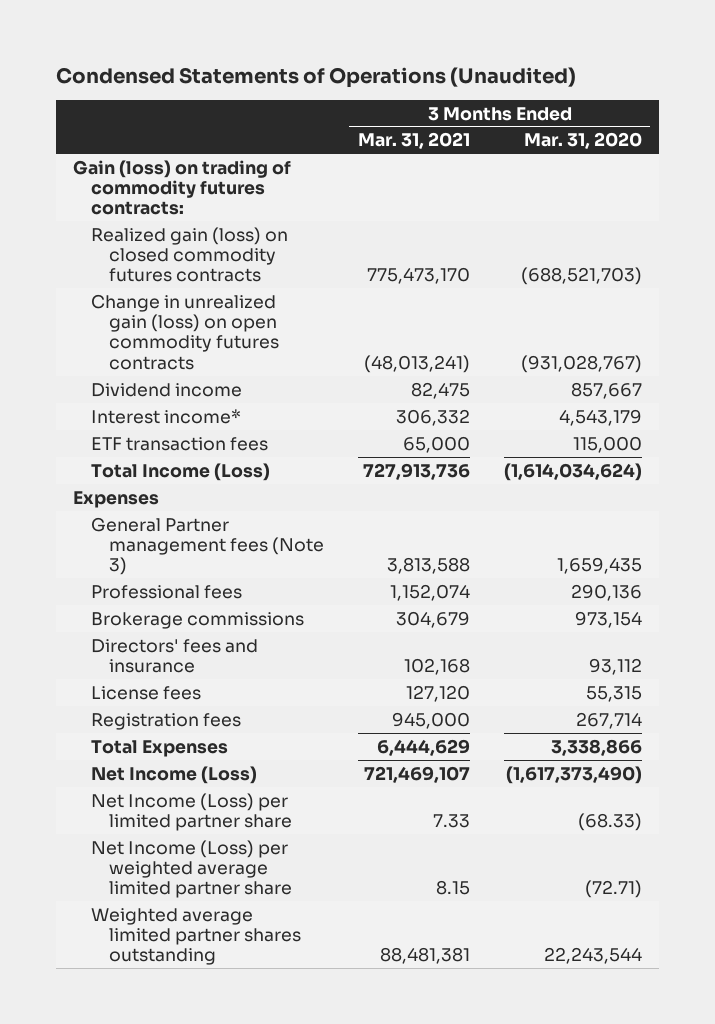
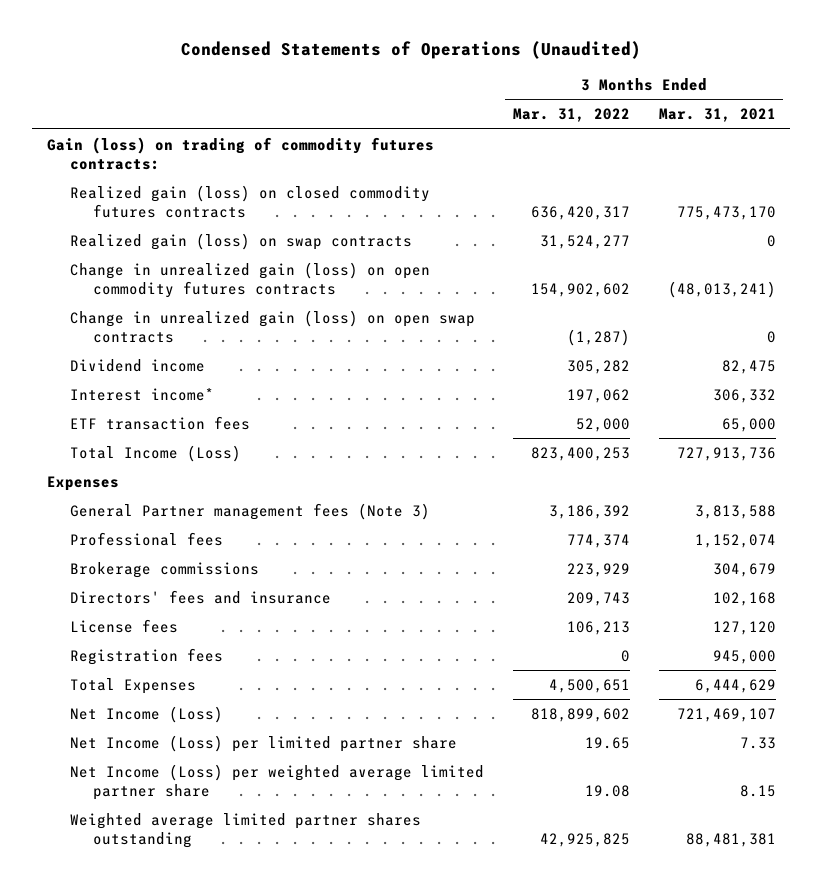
[523,132,642,150] Mar. 31, 2020 -> none
none -> [512,108,630,123] Mar. 31, 2022
none -> [69,232,412,250] Realized gain (loss) on swap contracts
none -> [69,309,475,343] Change in unrealized gain (loss) on open swap contracts

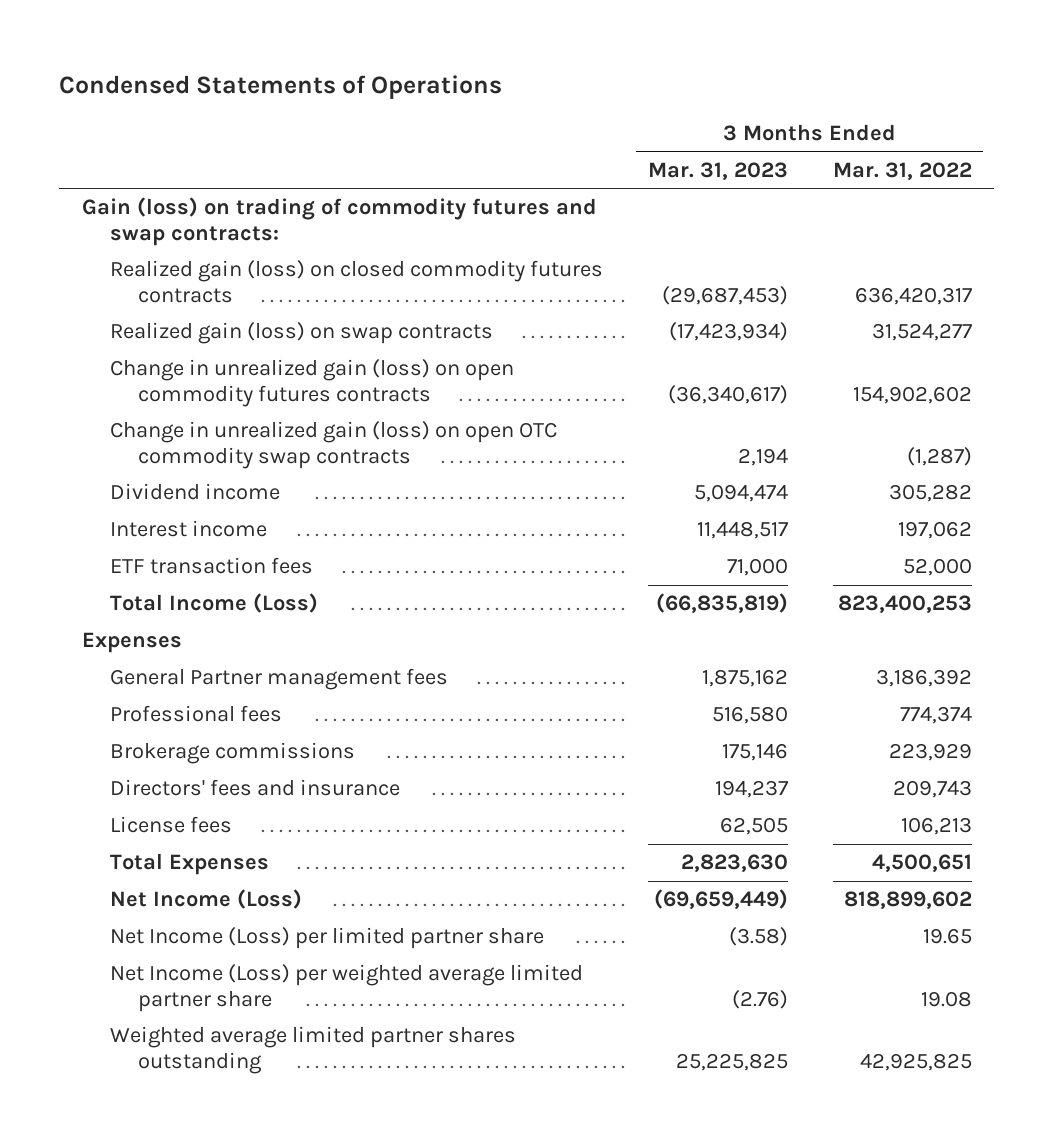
[181,41,642,60] Condensed Statements of Operations (Unaudited) -> [59,74,503,99] Condensed Statements of Operations
[658,108,776,123] Mar. 31, 2021 -> none
none -> [647,161,788,180] Mar. 31, 2023
[46,136,434,170] Gain (loss) on trading of commodity futures contracts: -> [81,197,597,246] Gain (loss) on trading of commodity futures and swap contracts:
[69,309,475,343] Change in unrealized gain (loss) on open swap contracts -> [109,421,557,469] Change in unrealized gain (loss) on open OTC commodity swap contracts
[69,387,214,401] Interest income* -> [109,520,267,538] Interest income
[69,502,430,520] General Partner management fees (Note 3) -> [109,668,448,691] General Partner management fees
[69,647,223,665] Registration fees -> none

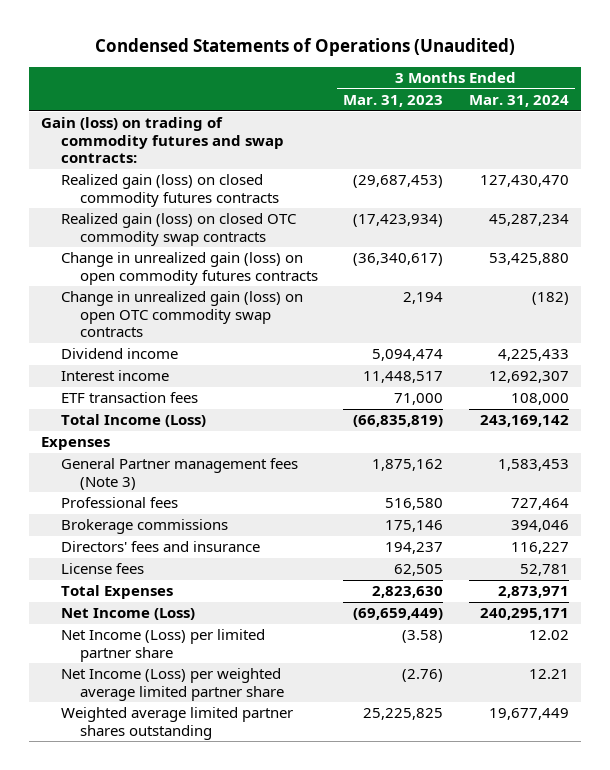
[59,74,503,99] Condensed Statements of Operations -> [95,38,516,57] Condensed Statements of Operations (Unaudited)
[832,161,972,180] Mar. 31, 2022 -> none
none -> [468,95,569,108] Mar. 31, 2024
[109,322,493,345] Realized gain (loss) on swap contracts -> [60,213,297,246] Realized gain (loss) on closed OTC commodity swap contracts
[109,668,448,691] General Partner management fees -> [60,458,298,490] General Partner management fees (Note 3)

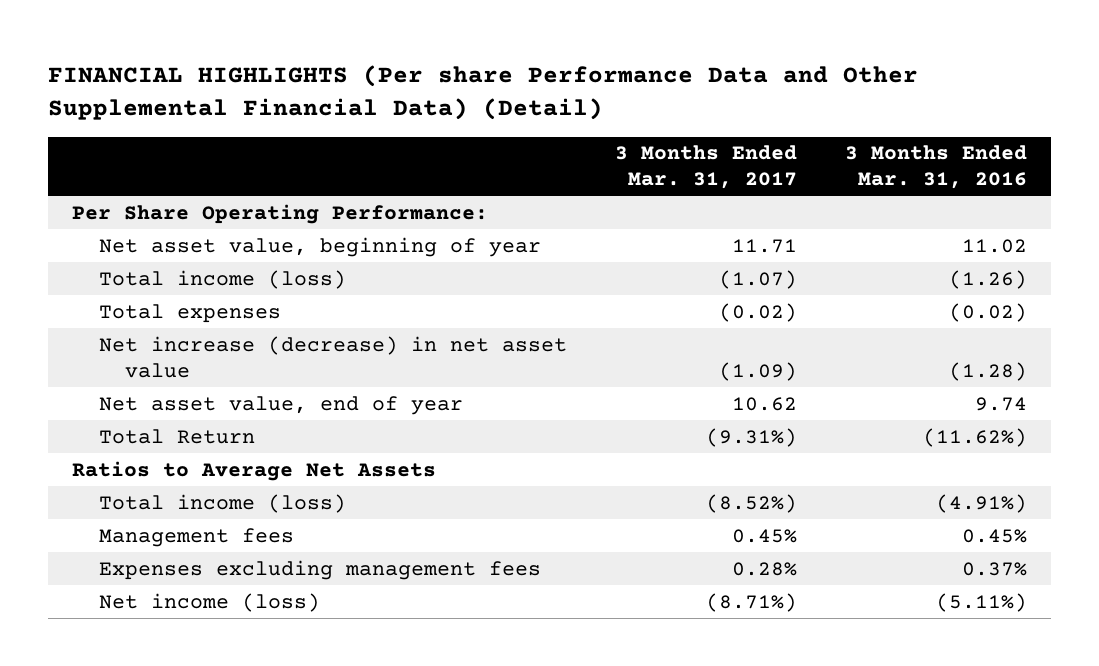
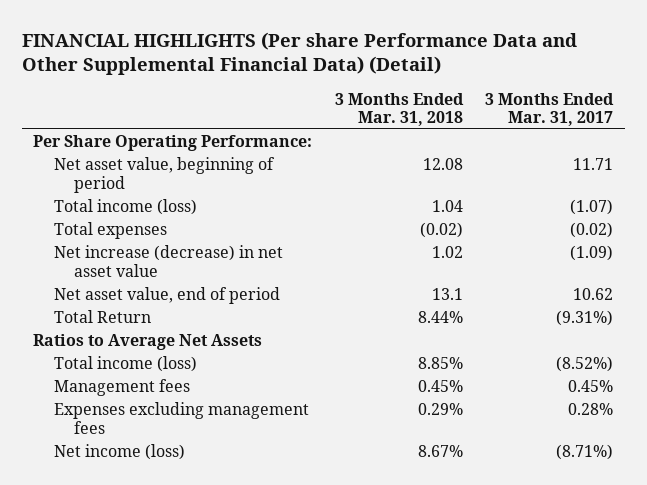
[844,145,1027,190] 3 Months Ended Mar. 31, 2016 -> none
none -> [334,92,464,127] 3 Months Ended Mar. 31, 2018
[98,236,541,257] Net asset value, beginning of year -> [53,157,275,193] Net asset value, beginning of period
[98,395,463,415] Net asset value, end of year -> [53,287,280,305] Net asset value, end of period

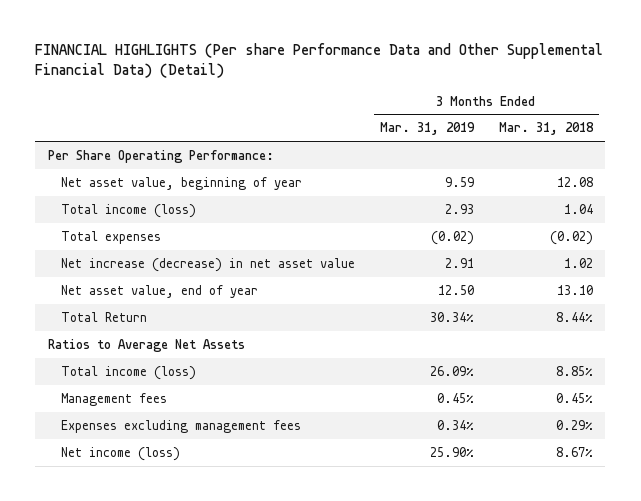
[485,92,615,127] 3 Months Ended Mar. 31, 2017 -> none
none -> [379,122,475,136] Mar. 31, 2019
[53,157,275,193] Net asset value, beginning of period -> [60,176,302,190] Net asset value, beginning of year
[53,287,280,305] Net asset value, end of period -> [60,284,258,298] Net asset value, end of year
[431,288,463,301] 13.1 -> [556,284,593,295] 13.10

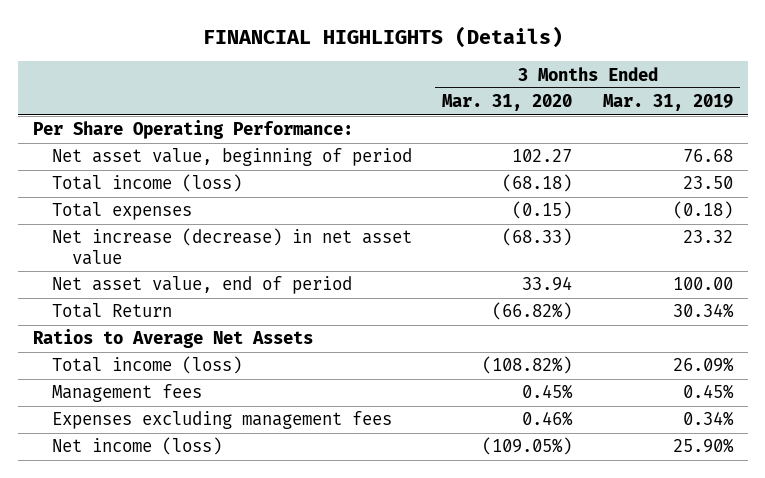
[35,43,604,79] FINANCIAL HIGHLIGHTS (Per share Performance Data and Other Supplemental Financial Data) (Detail) -> [202,26,563,49] FINANCIAL HIGHLIGHTS (Details)
[498,122,594,136] Mar. 31, 2018 -> none
none -> [442,94,573,112] Mar. 31, 2020
[60,176,302,190] Net asset value, beginning of year -> [52,148,413,167] Net asset value, beginning of period
[444,176,474,187] 9.59 -> [682,149,733,163] 76.68
[444,203,474,214] 2.93 -> [682,176,733,190] 23.50
[430,230,474,245] (0.02) -> [672,201,733,220] (0.18)
[444,257,474,268] 2.91 -> [682,230,733,244] 23.32
[60,284,258,298] Net asset value, end of year -> [52,276,353,295] Net asset value, end of period
[437,284,474,295] 12.50 -> [672,277,733,291] 100.00

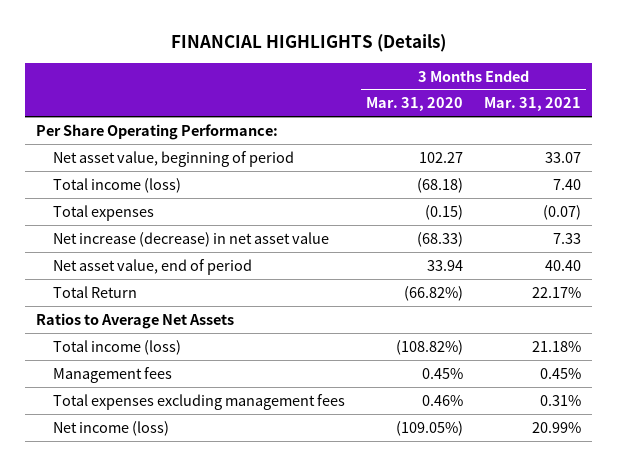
[602,94,733,112] Mar. 31, 2019 -> none
none -> [484,97,582,112] Mar. 31, 2021
[52,411,393,430] Expenses excluding management fees -> [52,393,345,410] Total expenses excluding management fees

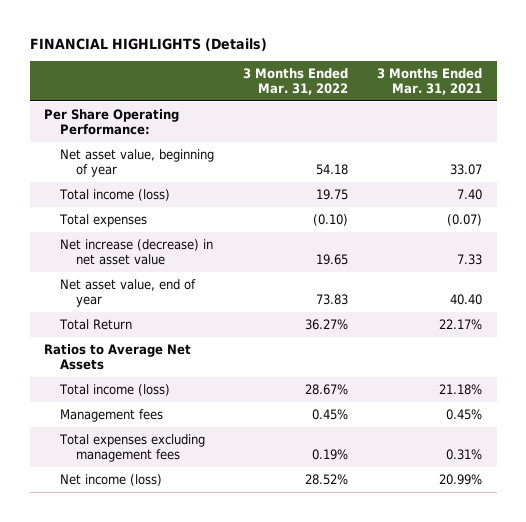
[366,97,464,112] Mar. 31, 2020 -> none
none -> [243,67,349,95] 3 Months Ended Mar. 31, 2022
[52,150,294,167] Net asset value, beginning of period -> [60,148,215,177] Net asset value, beginning of year
[52,258,252,275] Net asset value, end of period -> [60,278,197,307] Net asset value, end of year

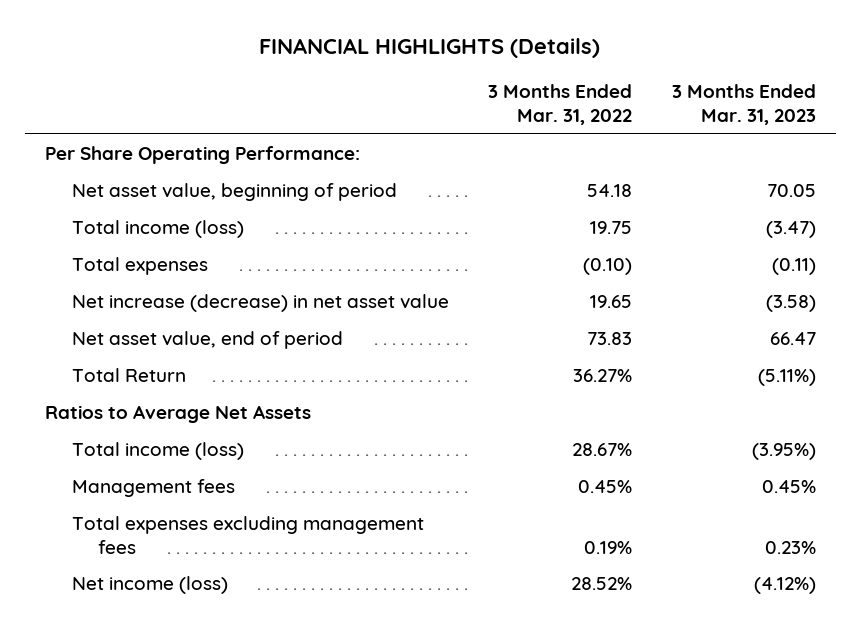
[377,67,483,95] 3 Months Ended Mar. 31, 2021 -> none
none -> [672,84,817,125] 3 Months Ended Mar. 31, 2023
[60,148,215,177] Net asset value, beginning of year -> [71,183,397,202] Net asset value, beginning of period
[60,278,197,307] Net asset value, end of year -> [71,331,343,350] Net asset value, end of period

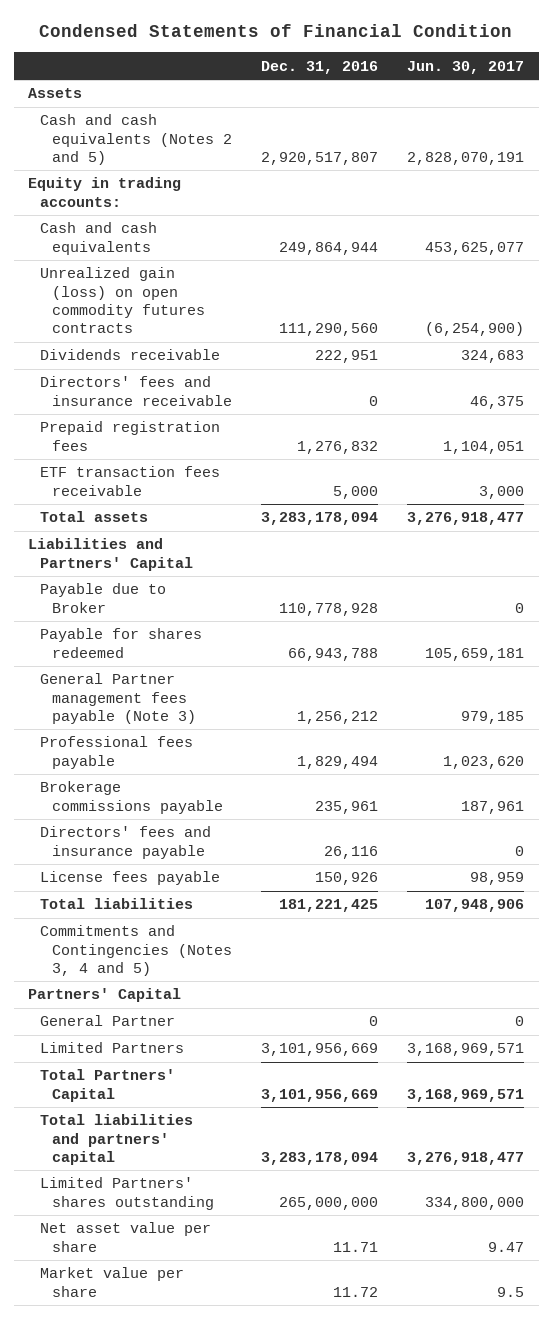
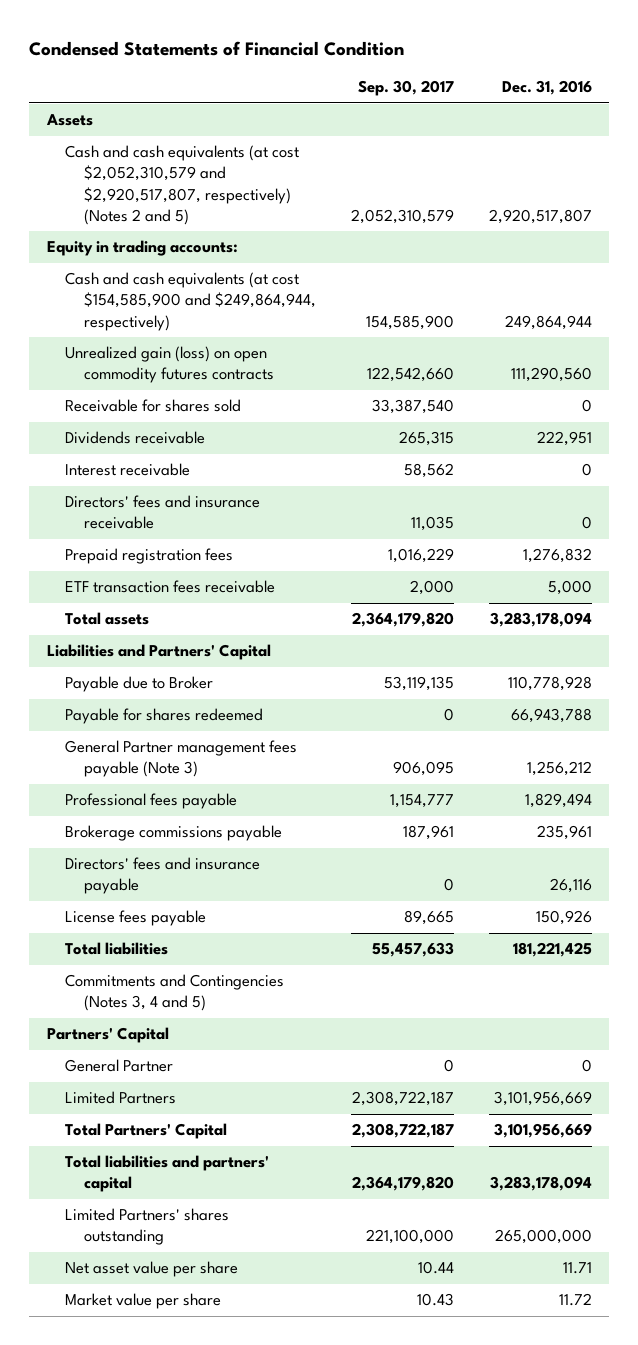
[407,60,525,74] Jun. 30, 2017 -> none
none -> [357,80,454,97] Sep. 30, 2017
[40,114,232,165] Cash and cash equivalents (Notes 2 and 5) -> [65,145,300,225] Cash and cash equivalents (at cost $2,052,310,579 and $2,920,517,807, respectively) (Notes 2 and 5)
[40,222,158,255] Cash and cash equivalents -> [65,272,317,331] Cash and cash equivalents (at cost $154,585,900 and $249,864,944, respectively)
none -> [65,399,242,413] Receivable for shares sold
none -> [65,463,191,477] Interest receivable

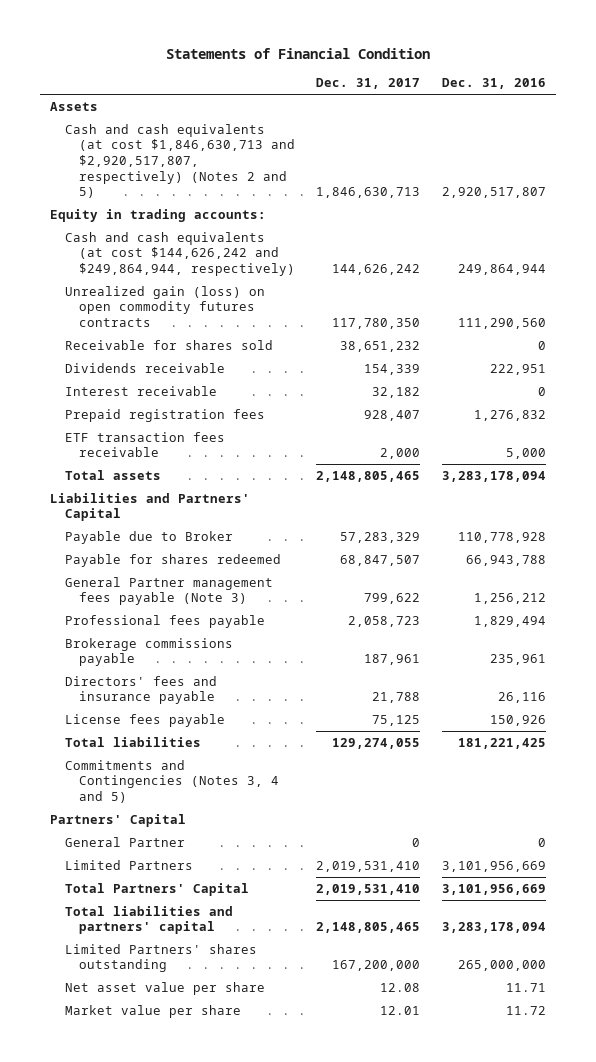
[29,40,405,56] Condensed Statements of Financial Condition -> [166,47,431,59] Statements of Financial Condition
[357,80,454,97] Sep. 30, 2017 -> none
none -> [316,78,421,90] Dec. 31, 2017
[65,145,300,225] Cash and cash equivalents (at cost $2,052,310,579 and $2,920,517,807, respectively) (Notes 2 and 5) -> [64,123,295,199] Cash and cash equivalents (at cost $1,846,630,713 and $2,920,517,807, respectively) (Notes 2 and 5)
[65,272,317,331] Cash and cash equivalents (at cost $154,585,900 and $249,864,944, respectively) -> [64,231,295,277] Cash and cash equivalents (at cost $144,626,242 and $249,864,944, respectively)
[65,495,261,530] Directors' fees and insurance receivable -> none

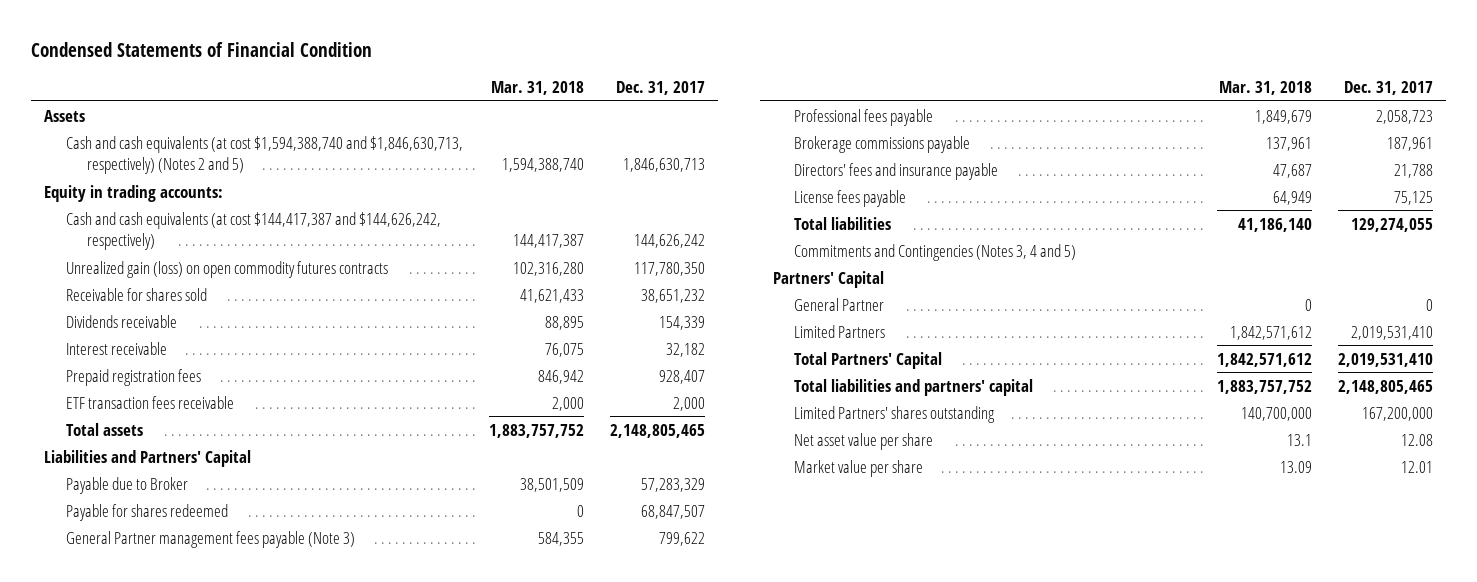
[166,47,431,59] Statements of Financial Condition -> [30,41,372,57] Condensed Statements of Financial Condition
[441,78,546,90] Dec. 31, 2016 -> none
none -> [490,81,584,96] Mar. 31, 2018
[64,123,295,199] Cash and cash equivalents (at cost $1,846,630,713 and $2,920,517,807, respectively) (Notes 2 and 5) -> [65,135,463,174] Cash and cash equivalents (at cost $1,594,388,740 and $1,846,630,713, respectively) (Notes 2 and 5)
[64,231,295,277] Cash and cash equivalents (at cost $144,626,242 and $249,864,944, respectively) -> [65,211,441,250] Cash and cash equivalents (at cost $144,417,387 and $144,626,242, respectively)

